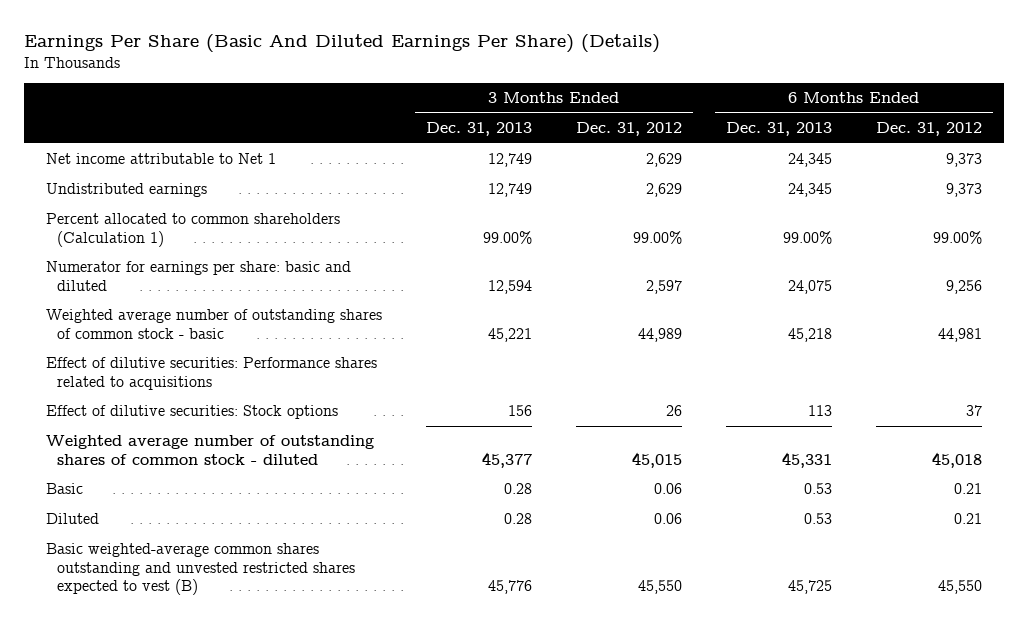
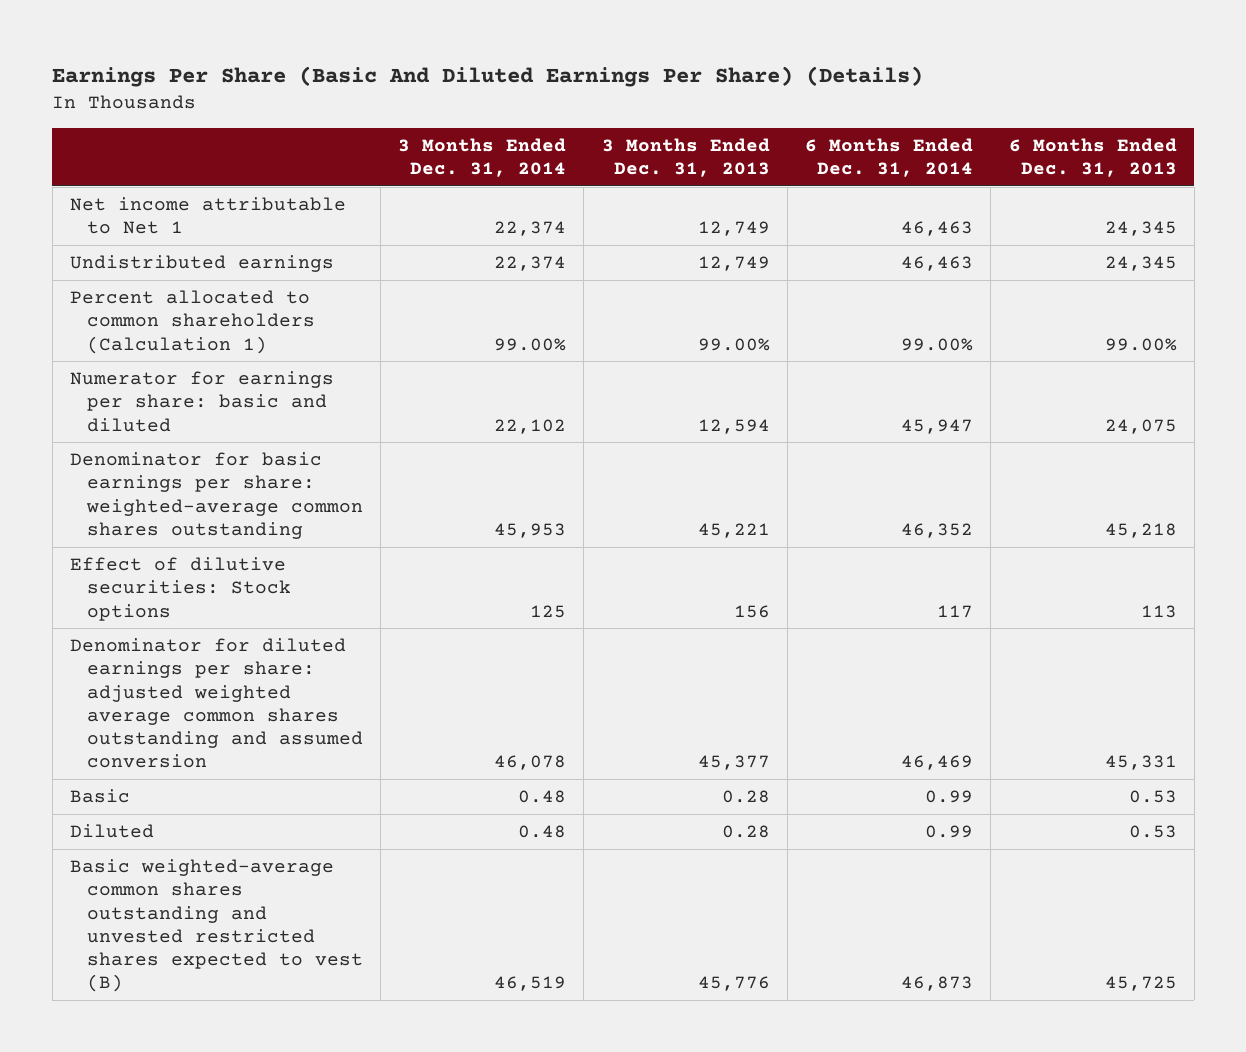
[575,122,682,137] Dec. 31, 2012 -> none
[875,122,982,137] Dec. 31, 2012 -> none
none -> [398,137,567,177] 3 Months Ended Dec. 31, 2014
none -> [805,137,974,177] 6 Months Ended Dec. 31, 2014
[45,357,377,390] Effect of dilutive securities: Performance shares related to acquisitions -> none
[45,309,382,339] Weighted average number of outstanding shares of common stock - basic -> [69,452,363,539] Denominator for basic earnings per share: weighted-average common shares outstanding
[45,435,374,465] Weighted average number of outstanding shares of common stock - diluted -> [69,638,363,769] Denominator for diluted earnings per share: adjusted weighted average common shares outstanding and assumed conversion

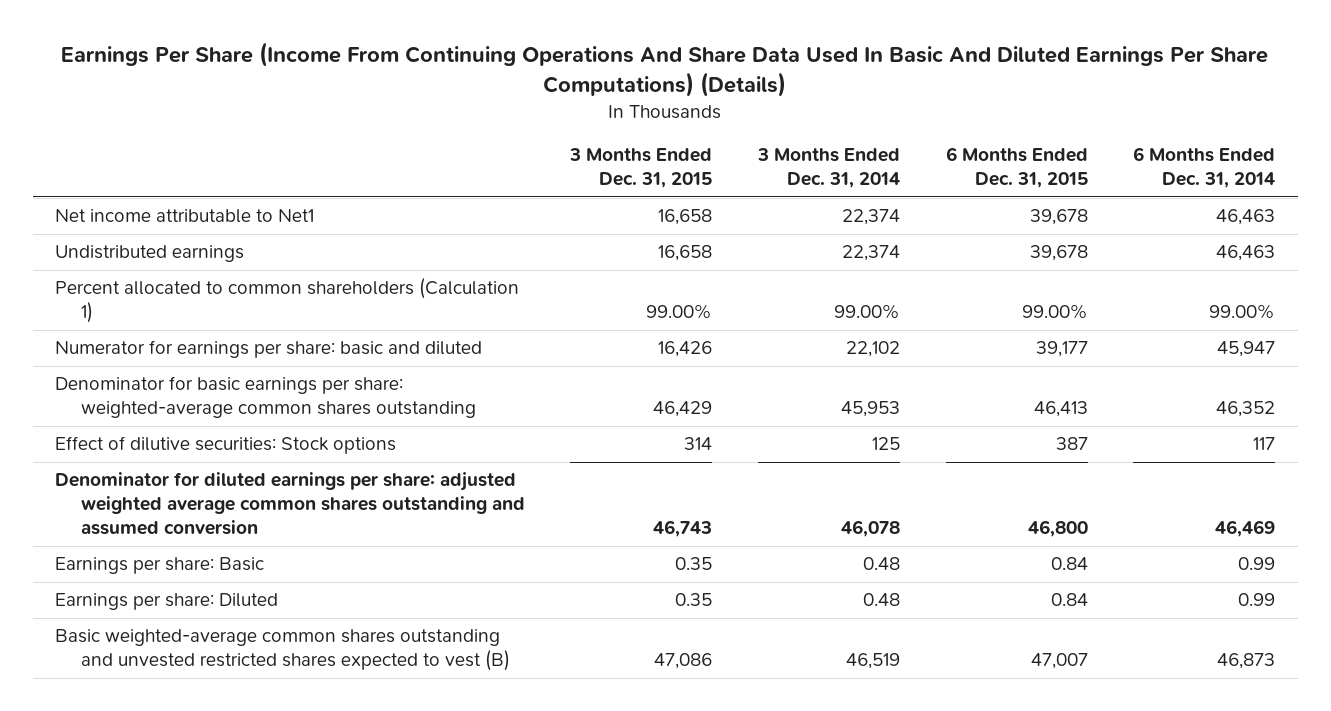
[52,66,924,88] Earnings Per Share (Basic And Diluted Earnings Per Share) (Details) -> [61,42,1269,97] Earnings Per Share (Income From Continuing Operations And Share Data Used In Basic And Diluted Earnings Per Share Computations) (Details)
[601,137,770,177] 3 Months Ended Dec. 31, 2013 -> none
[1008,137,1177,177] 6 Months Ended Dec. 31, 2013 -> none
none -> [569,148,713,189] 3 Months Ended Dec. 31, 2015
none -> [945,147,1088,189] 6 Months Ended Dec. 31, 2015
[69,197,346,235] Net income attributable to Net 1 -> [55,209,315,224] Net income attributable to Net1
[69,789,130,804] Basic -> [55,557,265,575] Earnings per share: Basic
[69,824,154,839] Diluted -> [55,593,279,611] Earnings per share: Diluted

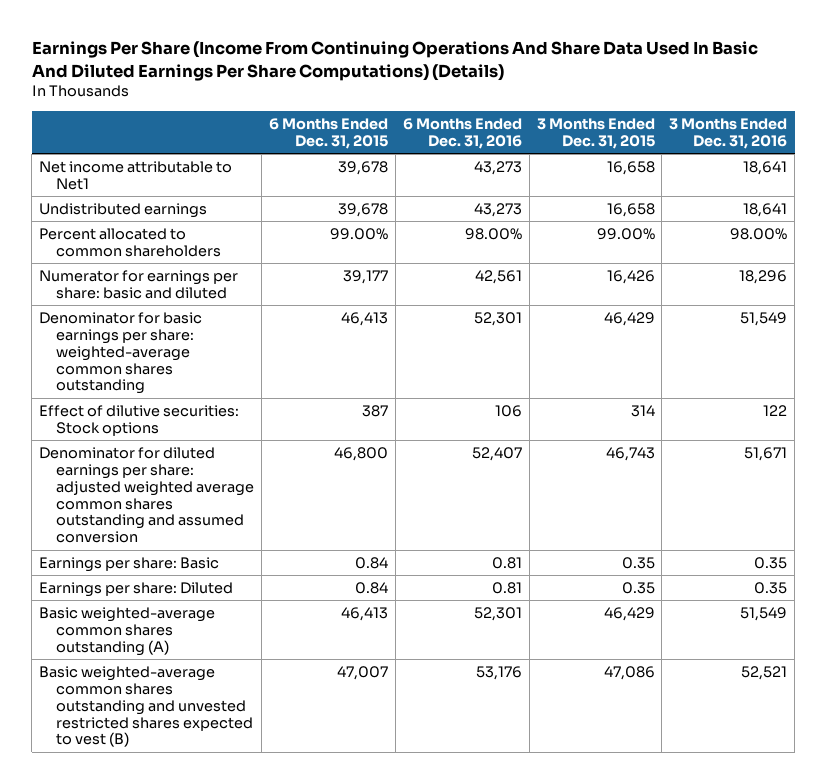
[756,148,900,189] 3 Months Ended Dec. 31, 2014 -> none
[1133,147,1276,189] 6 Months Ended Dec. 31, 2014 -> none
none -> [402,118,522,149] 6 Months Ended Dec. 31, 2016
none -> [669,118,788,149] 3 Months Ended Dec. 31, 2016
[55,278,520,324] Percent allocated to common shareholders (Calculation 1) -> [39,228,222,257] Percent allocated to common shareholders
none -> [39,607,216,656] Basic weighted-average common shares outstanding (A)

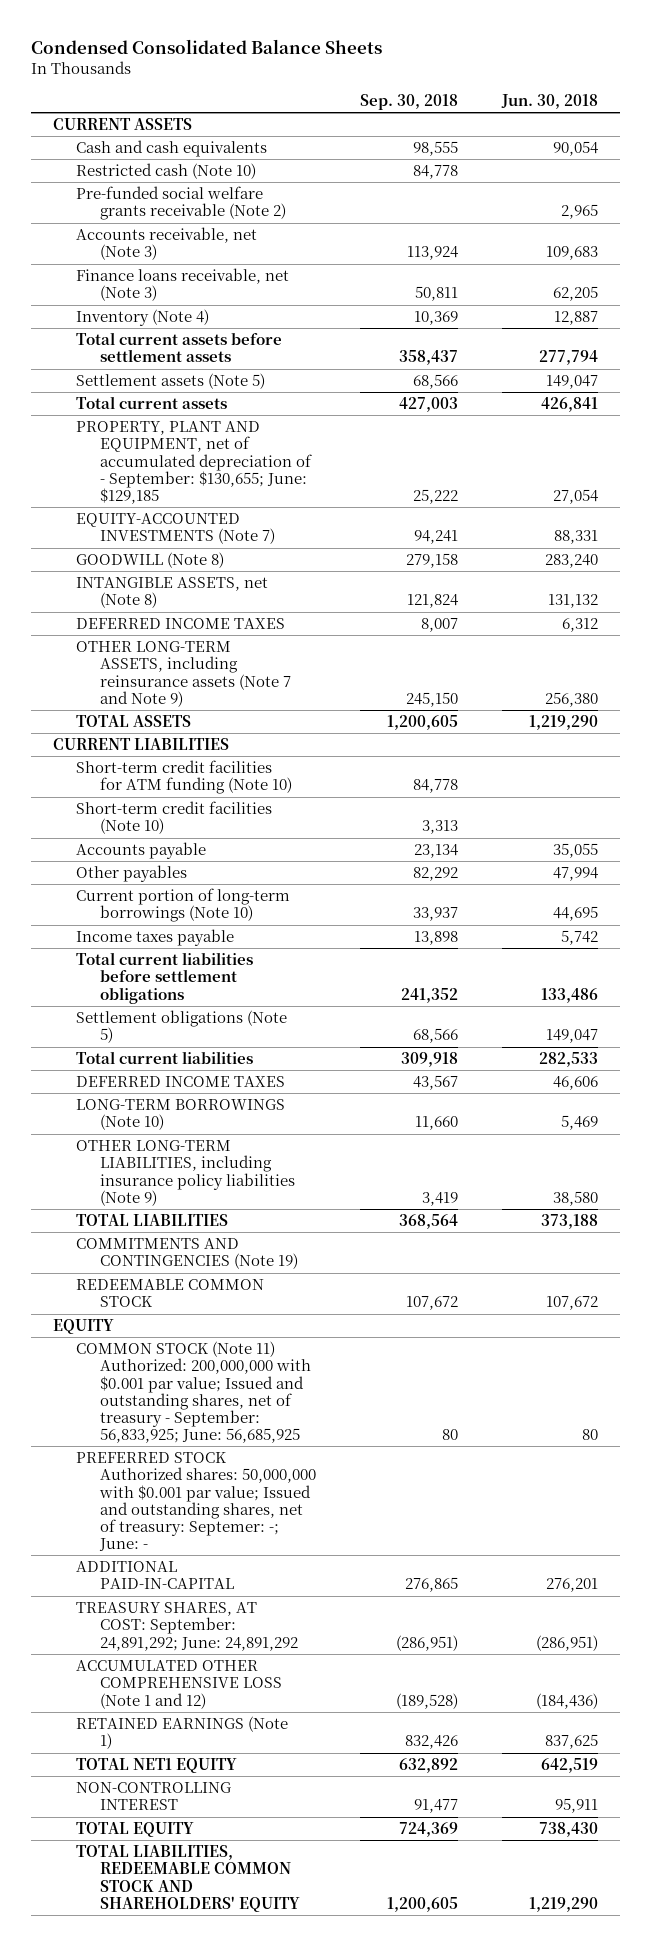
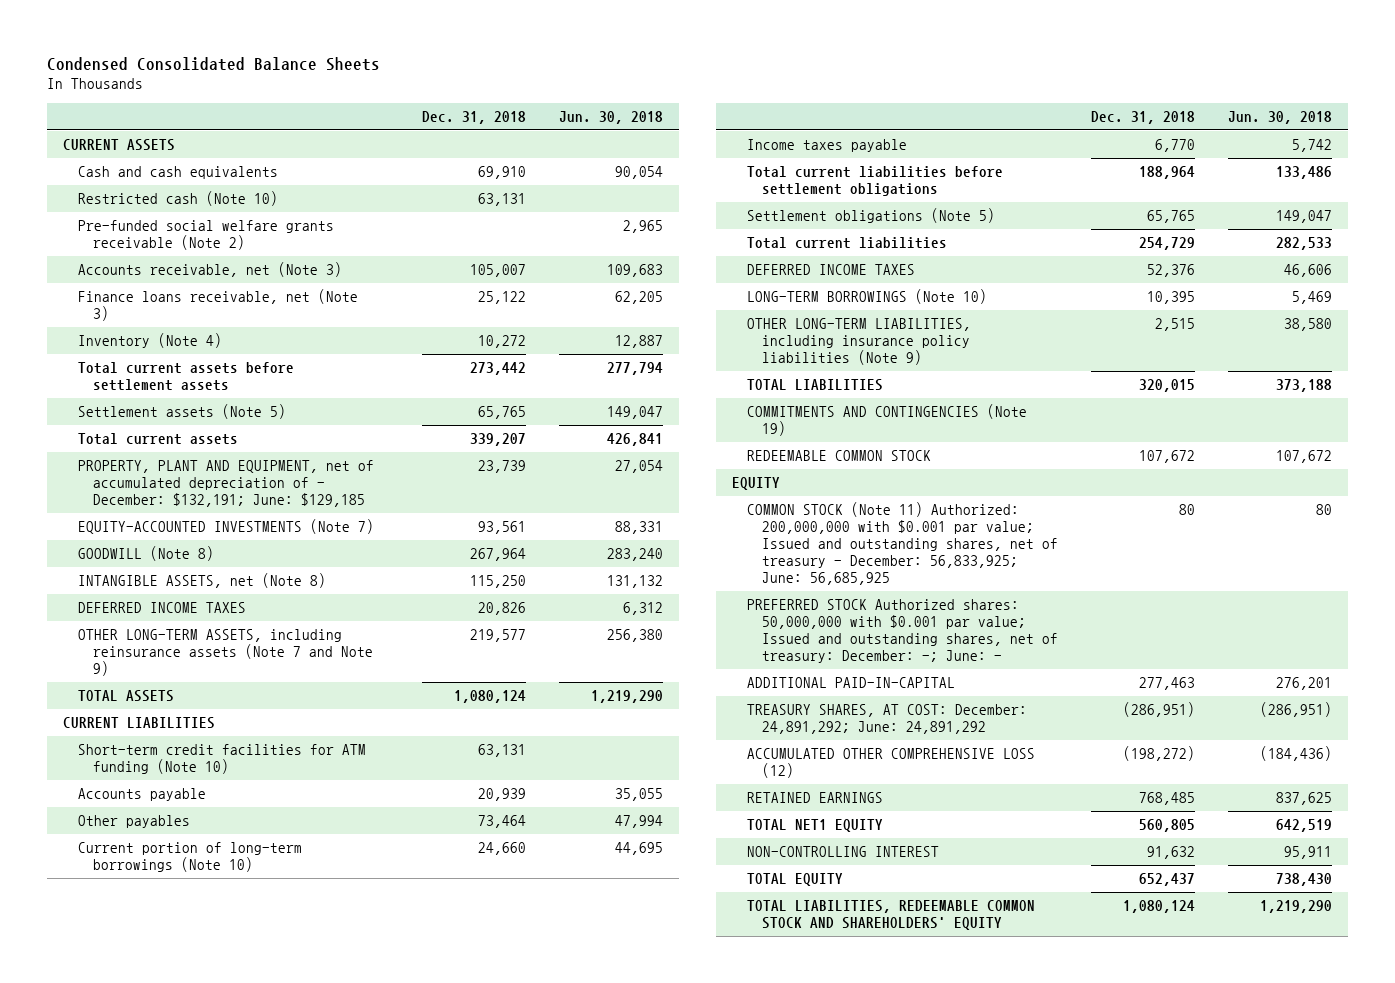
[359,94,458,111] Sep. 30, 2018 -> none
none -> [422,110,527,124] Dec. 31, 2018
[76,421,313,504] PROPERTY, PLANT AND EQUIPMENT, net of accumulated depreciation of - September: $130,655; June: $129,185 -> [78,459,375,508] PROPERTY, PLANT AND EQUIPMENT, net of accumulated depreciation of - December: $132,191; June: $129,185
[76,801,273,835] Short-term credit facilities (Note 10) -> none
[76,1341,312,1444] COMMON STOCK (Note 11) Authorized: 200,000,000 with $0.001 par value; Issued and outstanding shares, net of treasury - September: 56,833,925; June: 56,685,925 -> [747,501,1059,586] COMMON STOCK (Note 11) Authorized: 200,000,000 with $0.001 par value; Issued and outstanding shares, net of treasury - December: 56,833,925; June: 56,685,925
[76,1452,317,1552] PREFERRED STOCK Authorized shares: 50,000,000 with $0.001 par value; Issued and outstanding shares, net of treasury: Septemer: -; June: - -> [747,598,1059,664] PREFERRED STOCK Authorized shares: 50,000,000 with $0.001 par value; Issued and outstanding shares, net of treasury: December: -; June: -
[76,1602,299,1651] TREASURY SHARES, AT COST: September: 24,891,292; June: 24,891,292 -> [747,703,1028,735] TREASURY SHARES, AT COST: December: 24,891,292; June: 24,891,292
[76,1660,283,1709] ACCUMULATED OTHER COMPREHENSIVE LOSS (Note 1 and 12) -> [747,747,1036,779] ACCUMULATED OTHER COMPREHENSIVE LOSS (12)
[76,1716,289,1750] RETAINED EARNINGS (Note 1) -> [747,791,884,803] RETAINED EARNINGS

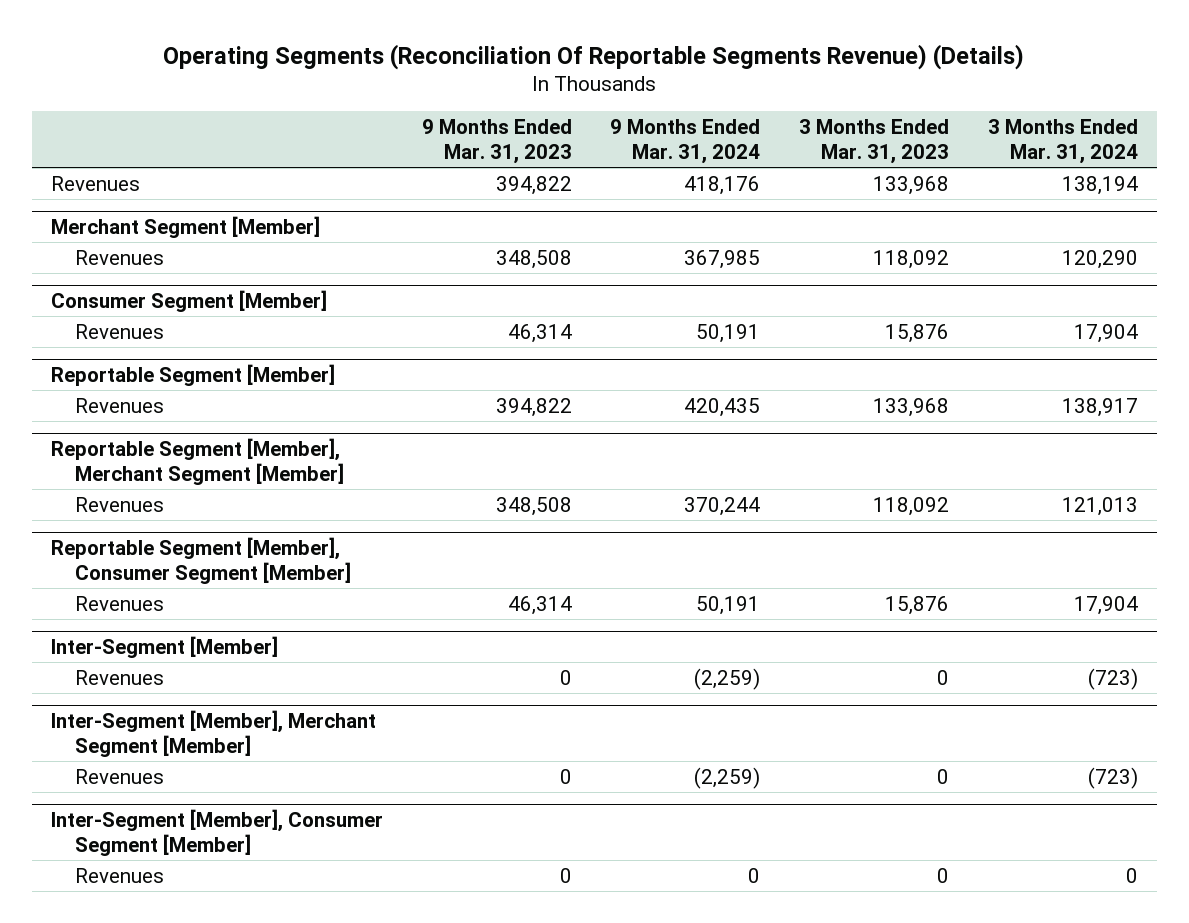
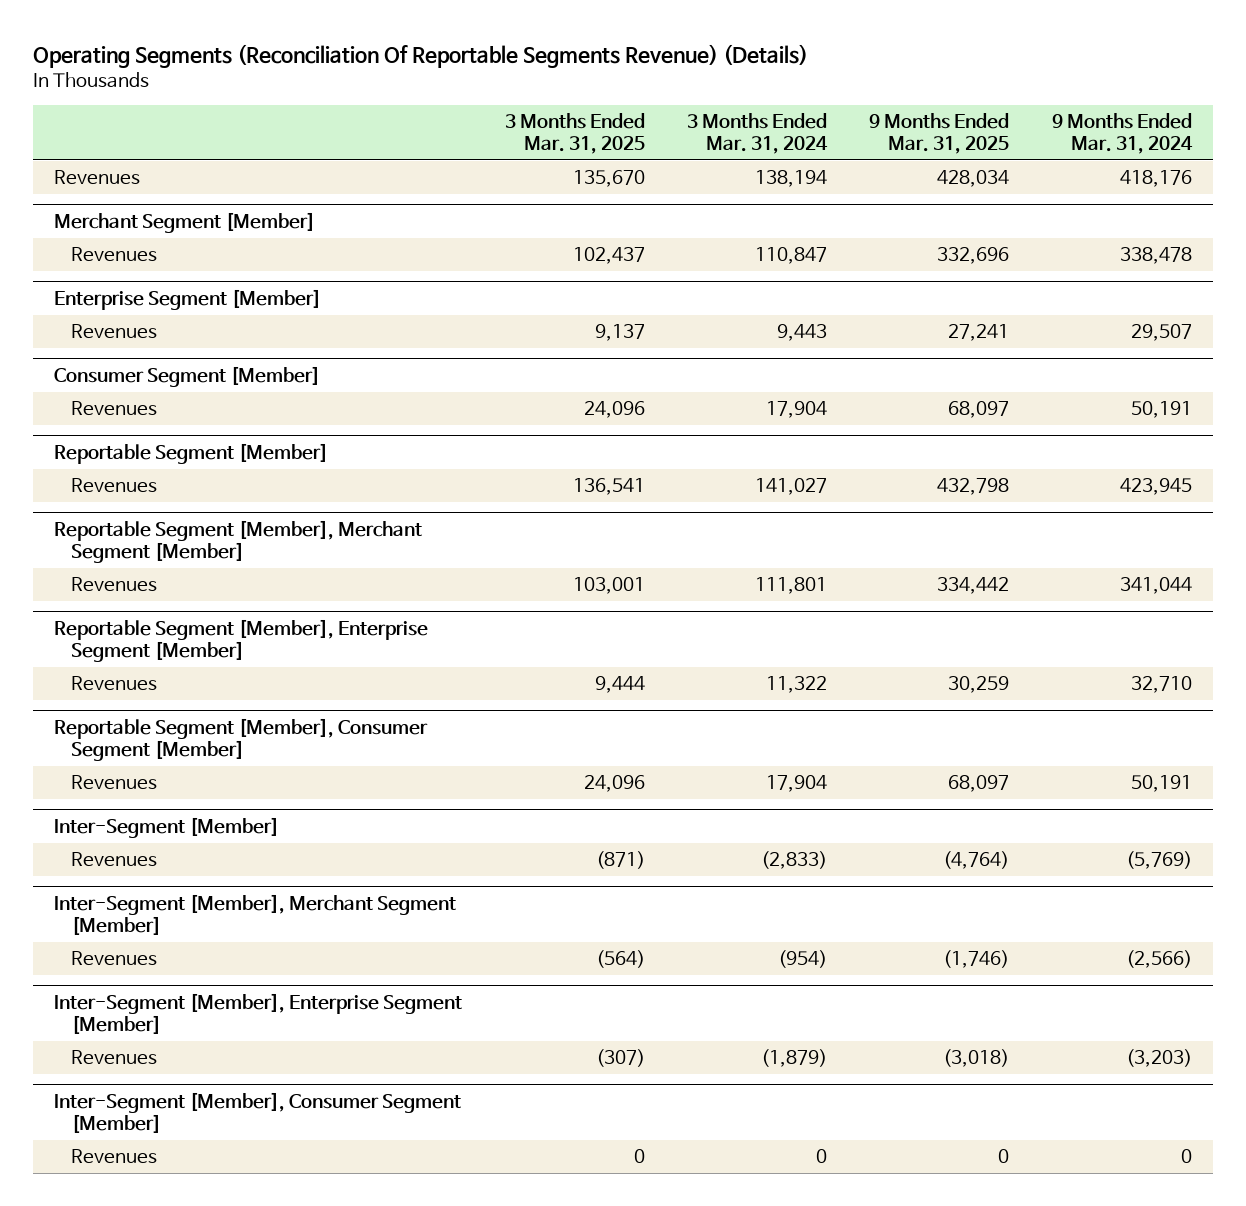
[421,119,572,165] 9 Months Ended Mar. 31, 2023 -> none
[799,119,950,165] 3 Months Ended Mar. 31, 2023 -> none
none -> [504,113,645,155] 3 Months Ended Mar. 31, 2025
none -> [869,113,1010,155] 9 Months Ended Mar. 31, 2025
[684,249,761,269] 367,985 -> [1119,247,1192,265] 338,478
[1061,249,1138,269] 120,290 -> [754,247,827,265] 110,847
none -> [54,288,322,310] Enterprise Segment [Member]
none -> [71,324,158,340] Revenues
[684,397,761,417] 420,435 -> [1119,478,1192,496] 423,945
[1061,397,1138,417] 138,917 -> [754,478,827,496] 141,027
[684,496,761,516] 370,244 -> [1119,577,1192,595] 341,044
[1061,496,1138,516] 121,013 -> [754,577,827,595] 111,801
none -> [54,618,429,662] Reportable Segment [Member], Enterprise Segment [Member]
none -> [71,676,158,692] Revenues
[694,667,761,690] (2,259) -> [1125,851,1192,870] (5,769)
[1087,667,1138,690] (723) -> [760,851,827,870] (2,833)
[694,766,761,789] (2,259) -> [1125,950,1192,969] (2,566)
[1087,766,1138,789] (723) -> [777,950,827,969] (954)
none -> [54,992,463,1034] Inter-Segment [Member], Enterprise Segment [Member]
none -> [71,1050,158,1066] Revenues

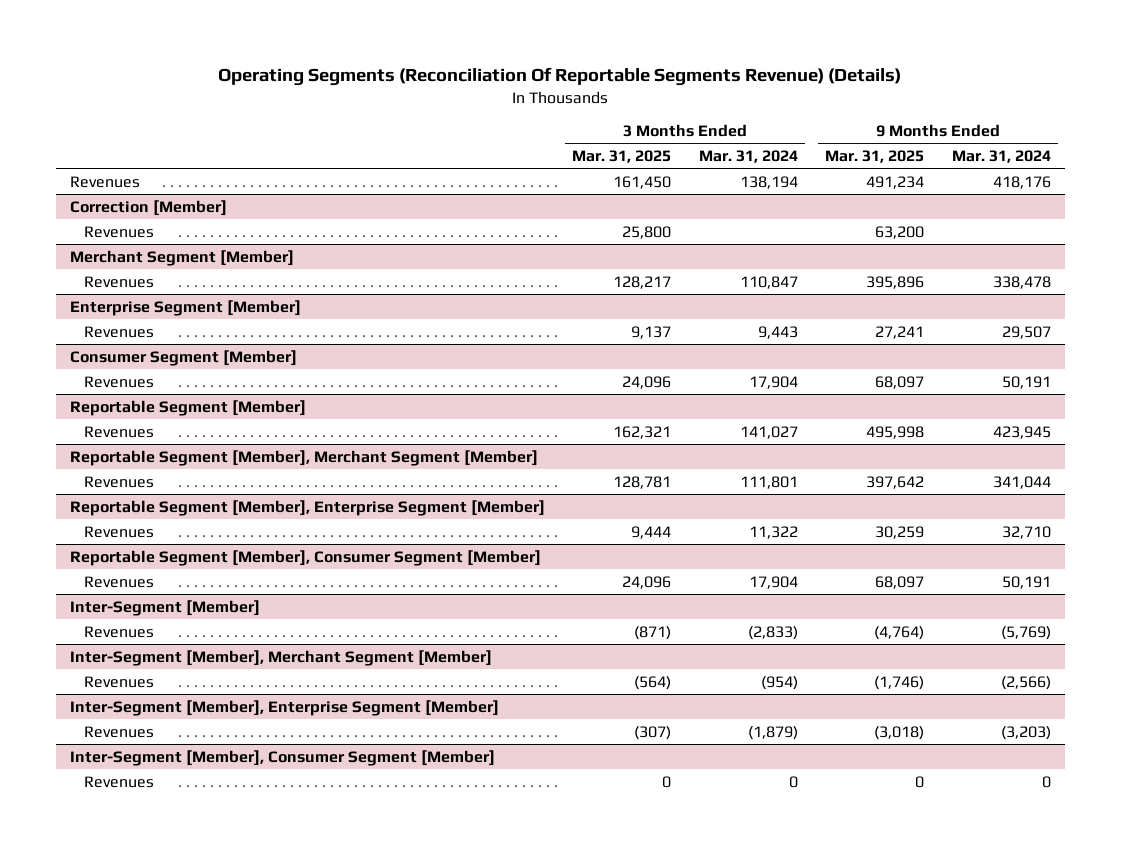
[572,170,645,188] 135,670 -> [613,175,672,189] 161,450
[937,170,1010,188] 428,034 -> [866,175,925,189] 491,234
none -> [69,199,227,216] Correction [Member]
none -> [83,225,154,238] Revenues
[572,247,645,265] 102,437 -> [613,275,672,289] 128,217
[937,247,1010,265] 332,696 -> [866,275,925,289] 395,896
[572,478,645,496] 136,541 -> [613,425,672,439] 162,321
[937,478,1010,496] 432,798 -> [866,425,925,439] 495,998
[572,577,645,595] 103,001 -> [613,475,672,489] 128,781
[937,577,1010,595] 334,442 -> [866,475,925,489] 397,642

